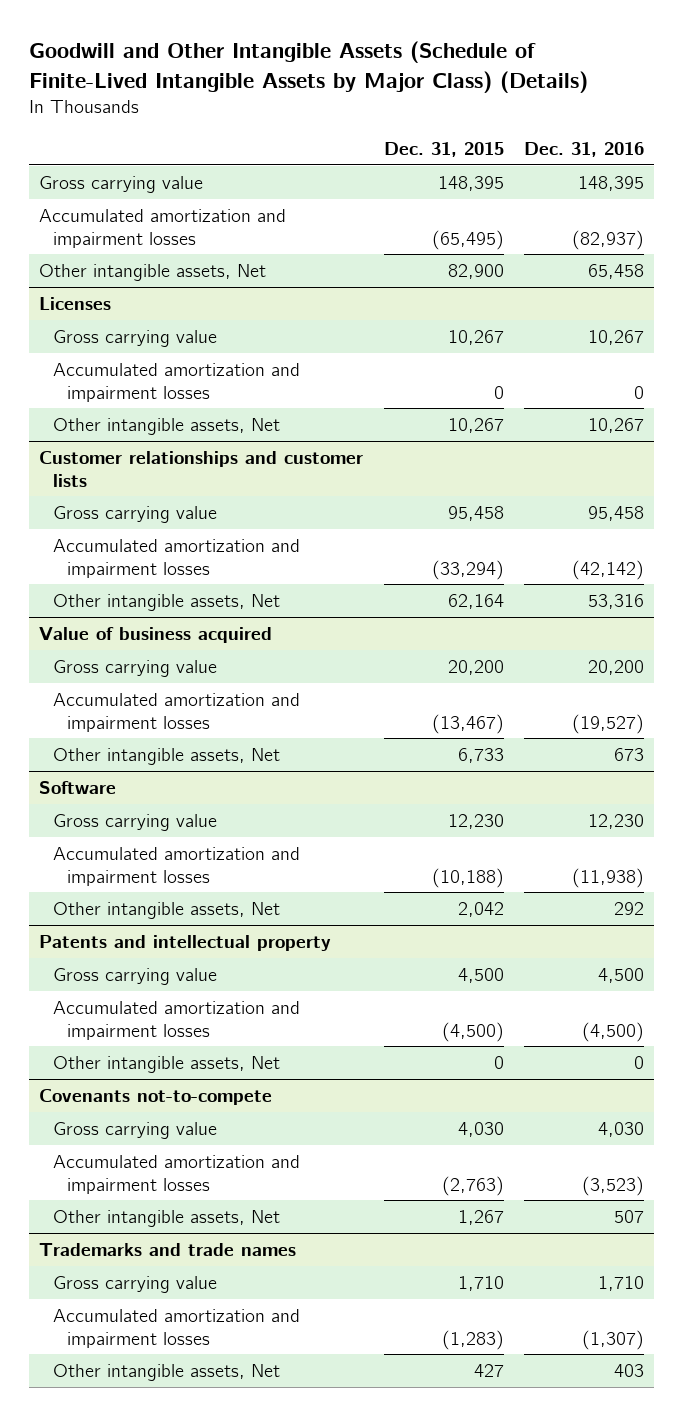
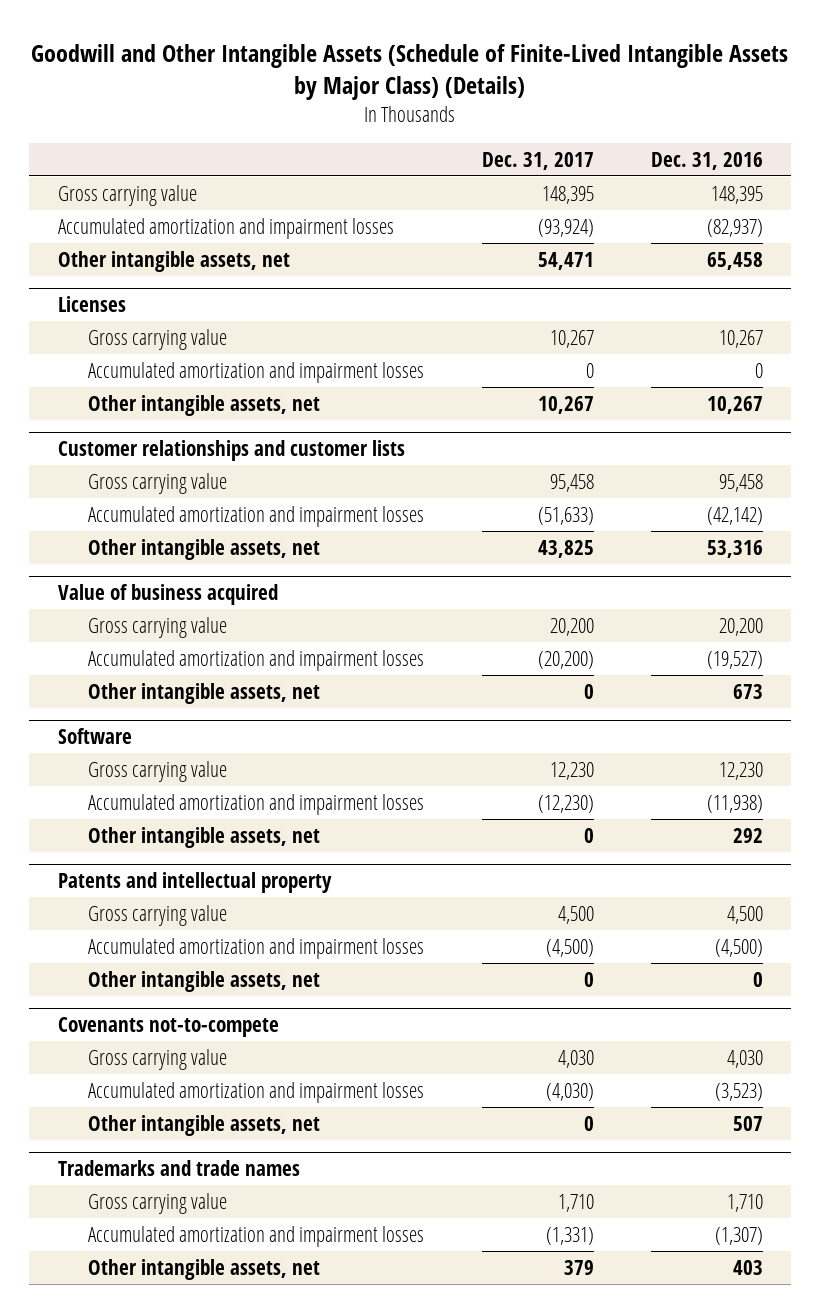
[383,141,504,157] Dec. 31, 2015 -> none
none -> [481,152,594,171] Dec. 31, 2017
[39,263,267,281] Other intangible assets, Net -> [58,250,291,272] Other intangible assets, net
[53,417,281,435] Other intangible assets, Net -> [88,394,321,416] Other intangible assets, net
[53,593,281,611] Other intangible assets, Net -> [88,538,321,560] Other intangible assets, net
[53,747,281,765] Other intangible assets, Net -> [88,682,321,704] Other intangible assets, net
[53,901,281,919] Other intangible assets, Net -> [88,826,321,848] Other intangible assets, net
[53,1055,281,1073] Other intangible assets, Net -> [88,970,321,992] Other intangible assets, net
[53,1209,281,1227] Other intangible assets, Net -> [88,1114,321,1136] Other intangible assets, net
[53,1363,281,1381] Other intangible assets, Net -> [88,1258,321,1280] Other intangible assets, net

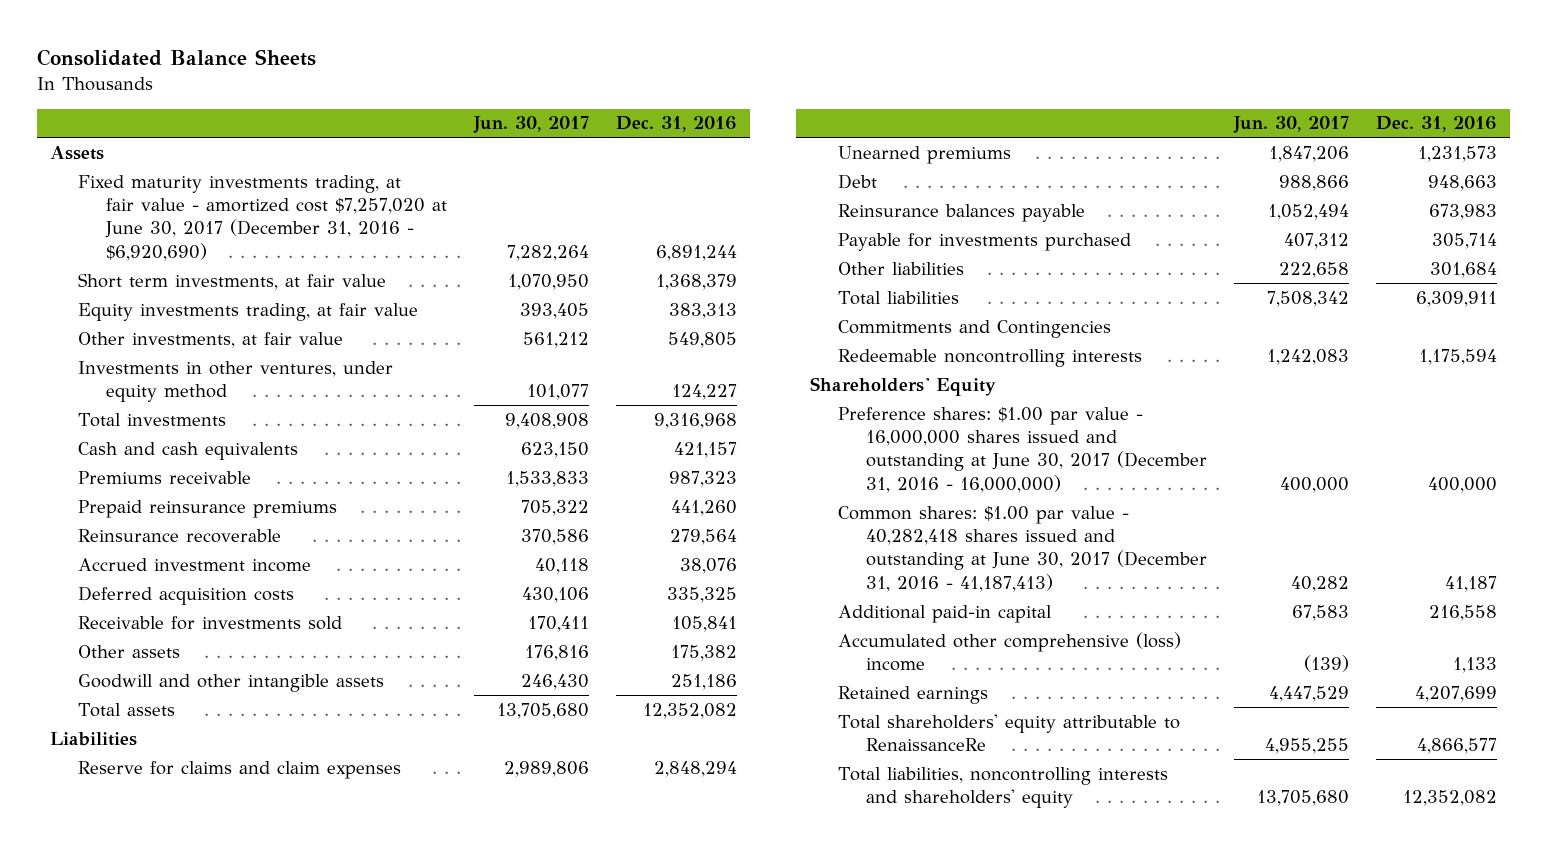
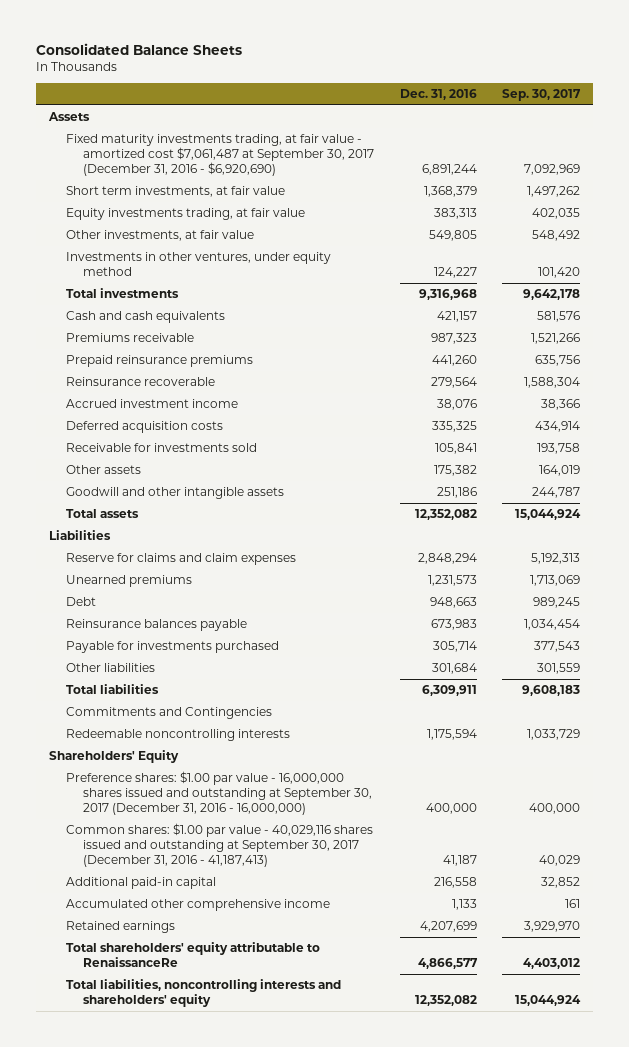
[472,116,589,134] Jun. 30, 2017 -> none
none -> [502,88,582,101] Sep. 30, 2017
[78,174,448,261] Fixed maturity investments trading, at fair value - amortized cost $7,257,020 at June 30, 2017 (December 31, 2016 - $6,920,690) -> [66,134,375,176] Fixed maturity investments trading, at fair value - amortized cost $7,061,487 at September 30, 2017 (December 31, 2016 - $6,920,690)
[837,406,1207,493] Preference shares: $1.00 par value - 16,000,000 shares issued and outstanding at June 30, 2017 (December 31, 2016 - 16,000,000) -> [66,771,373,815] Preference shares: $1.00 par value - 16,000,000 shares issued and outstanding at September 30, 2017 (December 31, 2016 - 16,000,000)
[837,505,1207,592] Common shares: $1.00 par value - 40,282,418 shares issued and outstanding at June 30, 2017 (December 31, 2016 - 41,187,413) -> [66,823,374,867] Common shares: $1.00 par value - 40,029,116 shares issued and outstanding at September 30, 2017 (December 31, 2016 - 41,187,413)
[837,631,1181,672] Accumulated other comprehensive (loss) income -> [66,899,331,912] Accumulated other comprehensive income

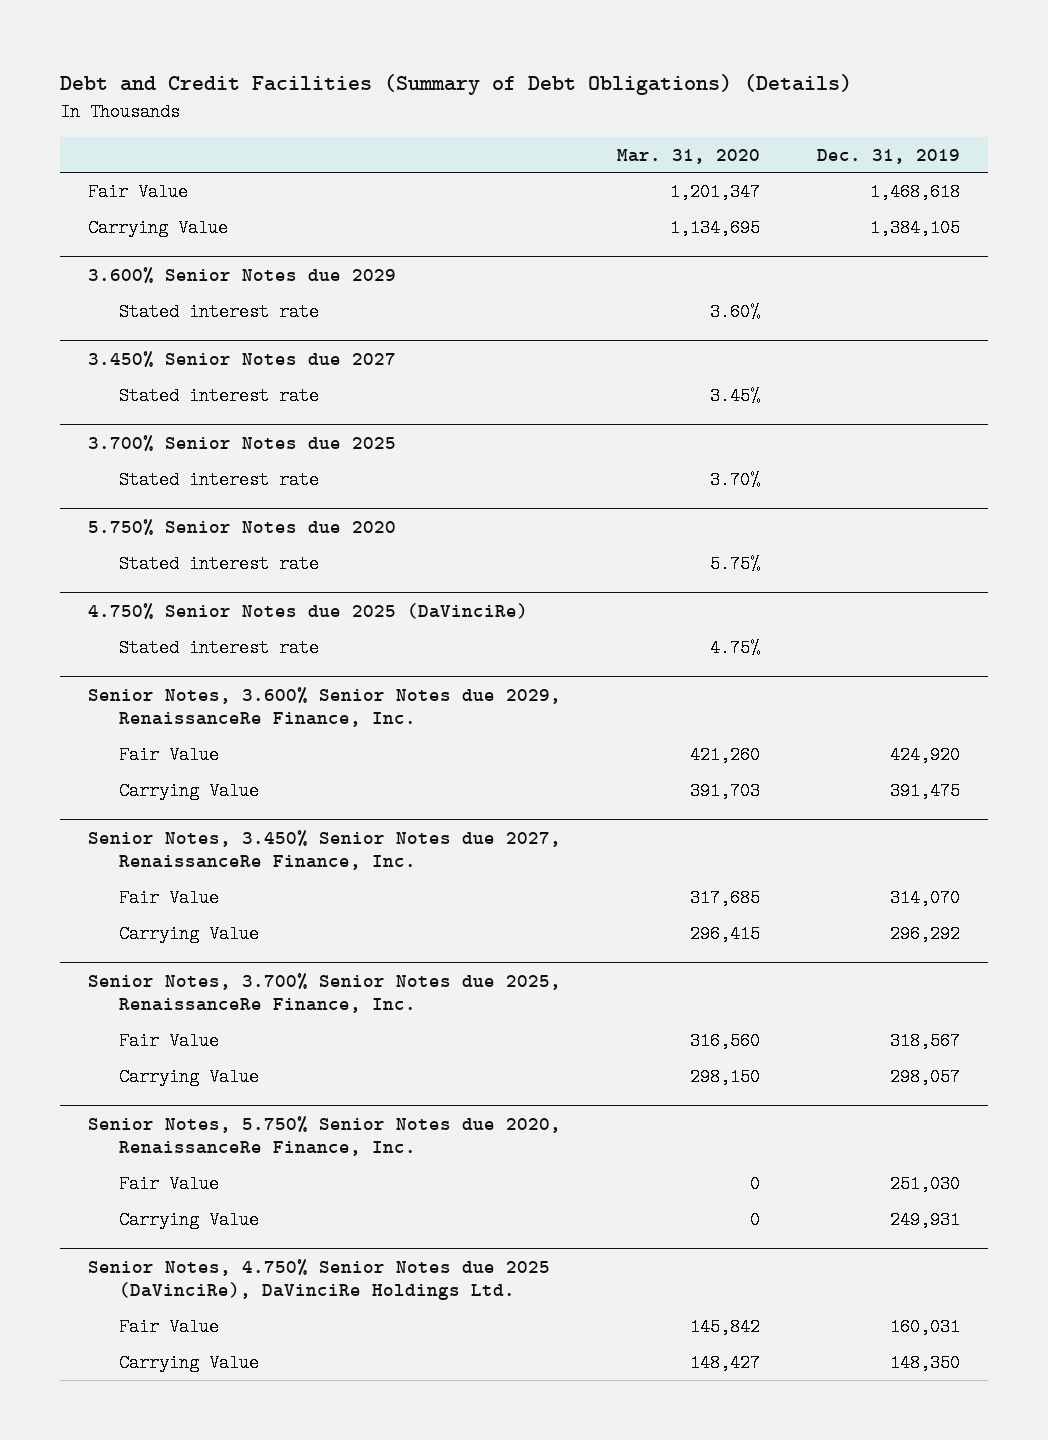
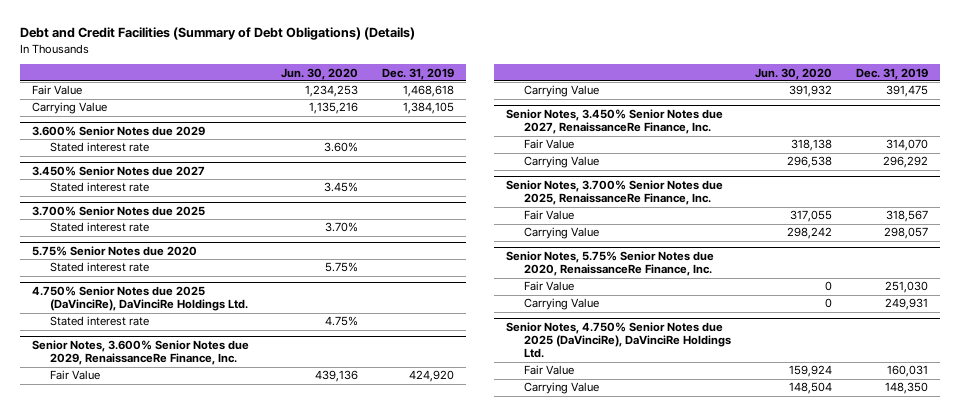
[617,148,761,164] Mar. 31, 2020 -> none
none -> [280,67,358,80] Jun. 30, 2020
[87,518,396,535] 5.750% Senior Notes due 2020 -> [31,245,197,256] 5.75% Senior Notes due 2020
[87,602,528,619] 4.750% Senior Notes due 2025 (DaVinciRe) -> [31,285,248,312] 4.750% Senior Notes due 2025 (DaVinciRe), DaVinciRe Holdings Ltd.
[87,1115,561,1157] Senior Notes, 5.750% Senior Notes due 2020, RenaissanceRe Finance, Inc. -> [506,250,715,277] Senior Notes, 5.75% Senior Notes due 2020, RenaissanceRe Finance, Inc.

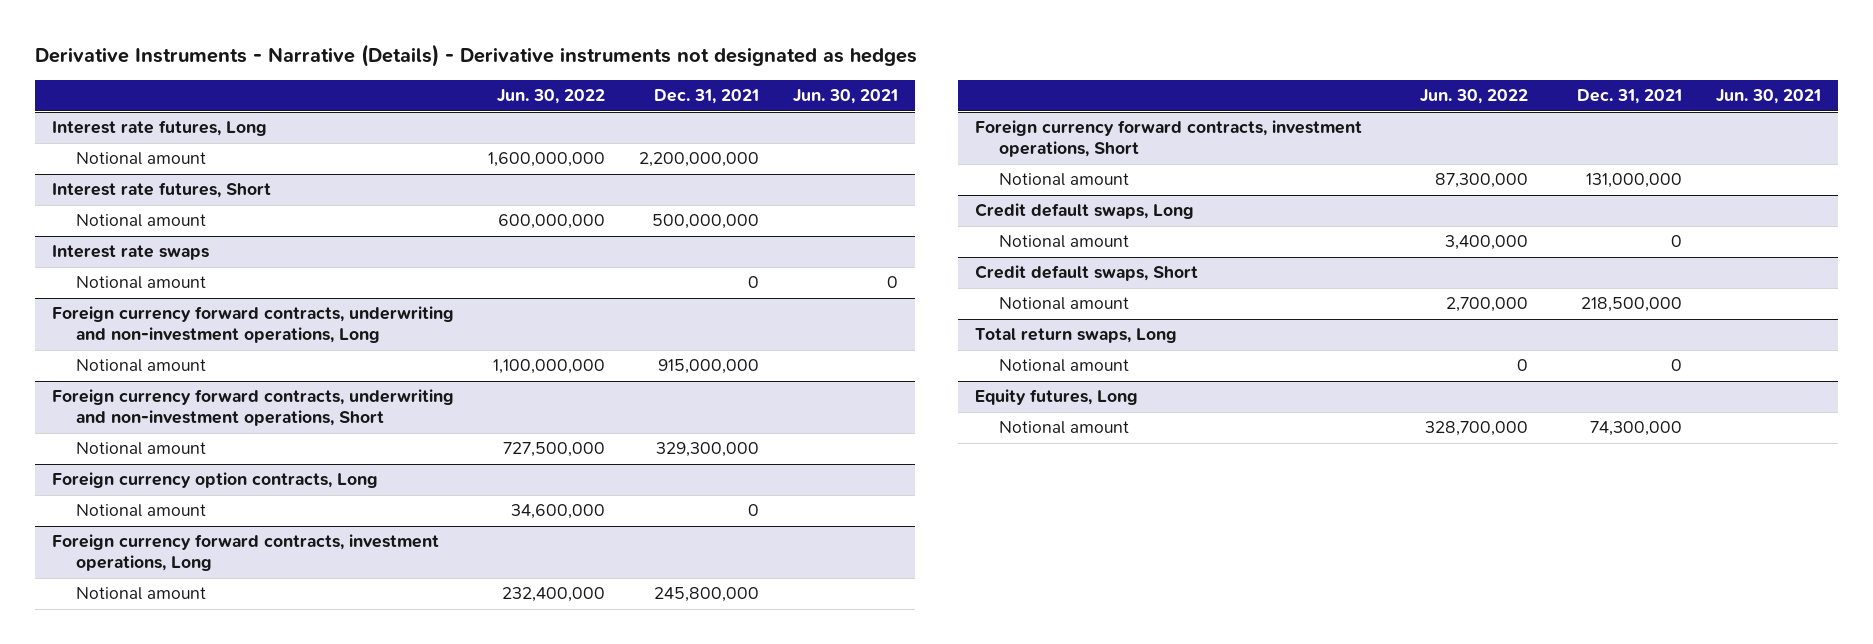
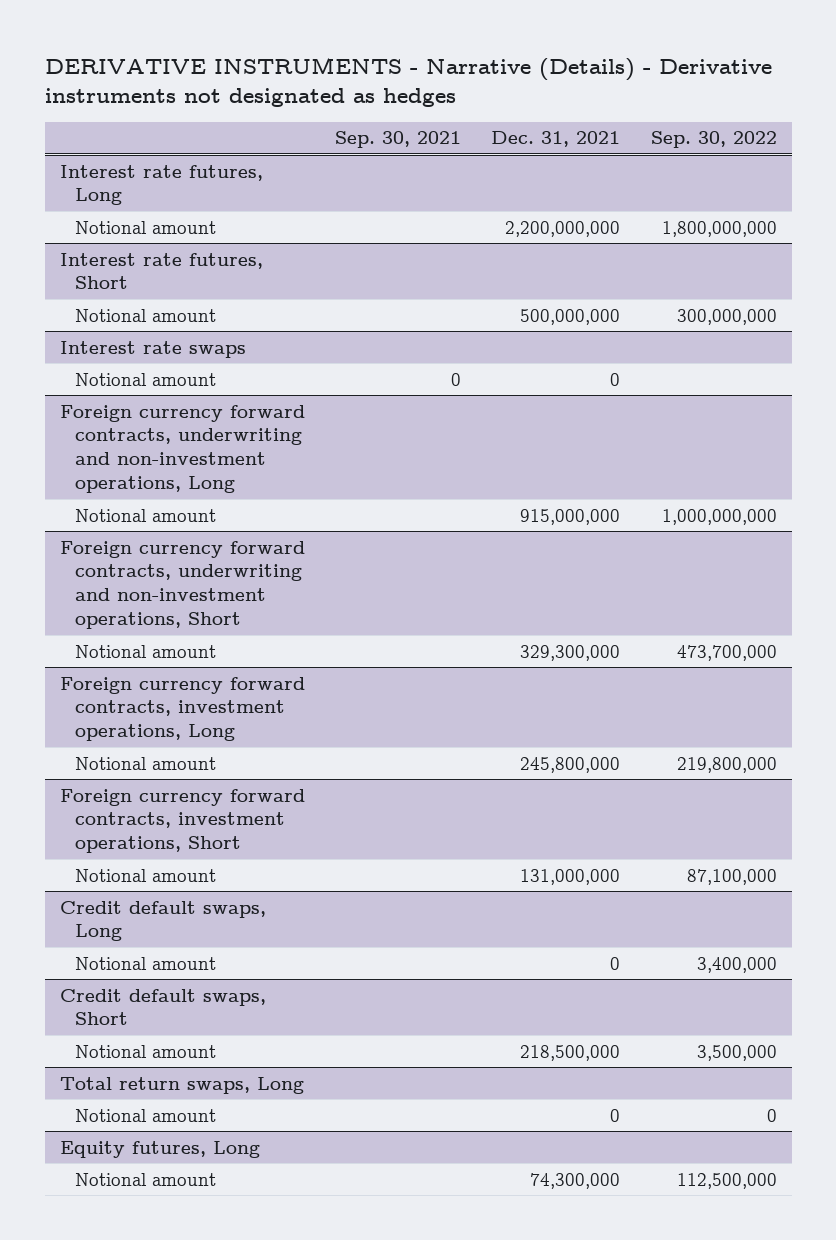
[35,44,918,68] Derivative Instruments - Narrative (Details) - Derivative instruments not designated as hedges -> [44,56,772,107] DERIVATIVE INSTRUMENTS - Narrative (Details) - Derivative instruments not designated as hedges
[497,89,606,105] Jun. 30, 2022 -> none
[792,89,898,105] Jun. 30, 2021 -> none
none -> [335,131,462,149] Sep. 30, 2021
none -> [650,131,777,149] Sep. 30, 2022
[52,472,379,489] Foreign currency option contracts, Long -> none
[75,504,206,518] Notional amount -> none

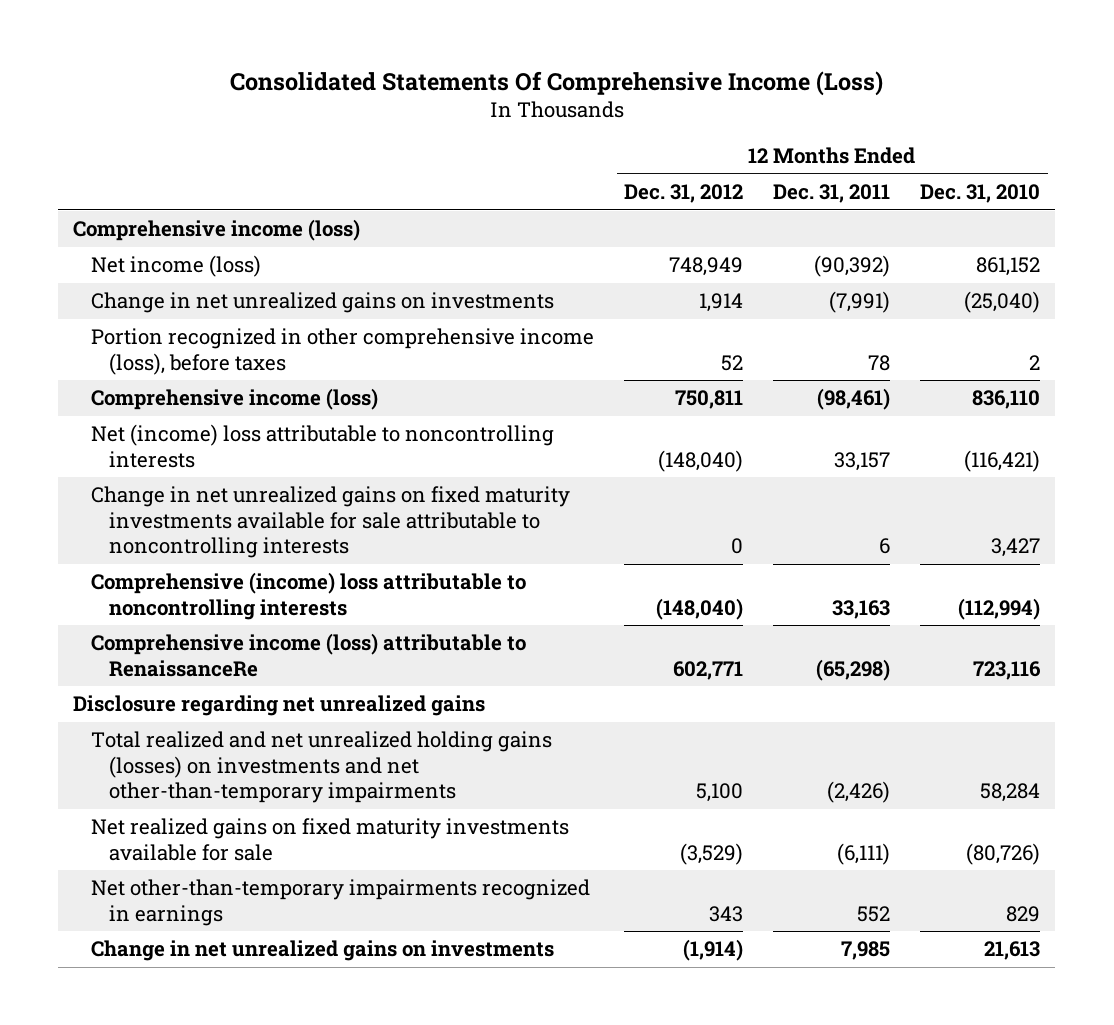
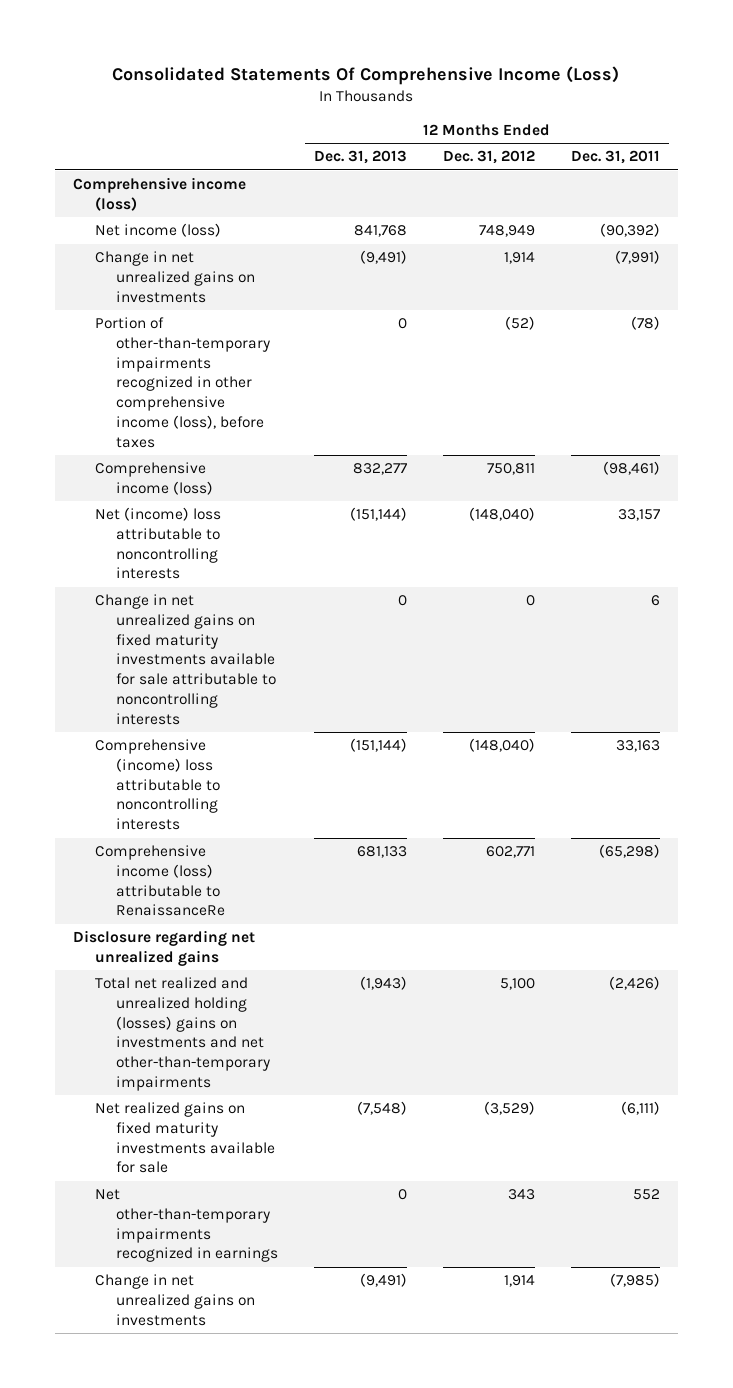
[920,183,1041,203] Dec. 31, 2010 -> none
none -> [314,150,408,165] Dec. 31, 2013
[91,328,595,375] Portion recognized in other comprehensive income (loss), before taxes -> [94,317,271,448] Portion of other-than-temporary impairments recognized in other comprehensive income (loss), before taxes
[721,354,744,371] 52 -> [505,316,536,331] (52)
[868,354,891,371] 78 -> [630,316,660,331] (78)
[91,731,553,804] Total realized and net unrealized holding gains (losses) on investments and net other-than-temporary impairments -> [94,977,271,1091] Total net realized and unrealized holding (losses) gains on investments and net other-than-temporary impairments
[683,939,744,962] (1,914) -> [504,1275,536,1288] 1,914
[841,941,891,961] 7,985 -> [609,1273,660,1288] (7,985)

